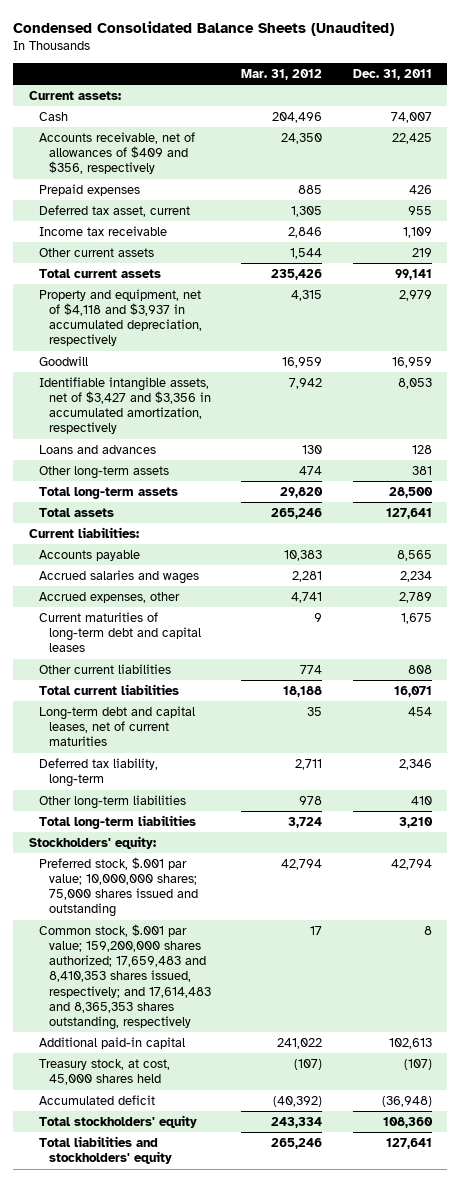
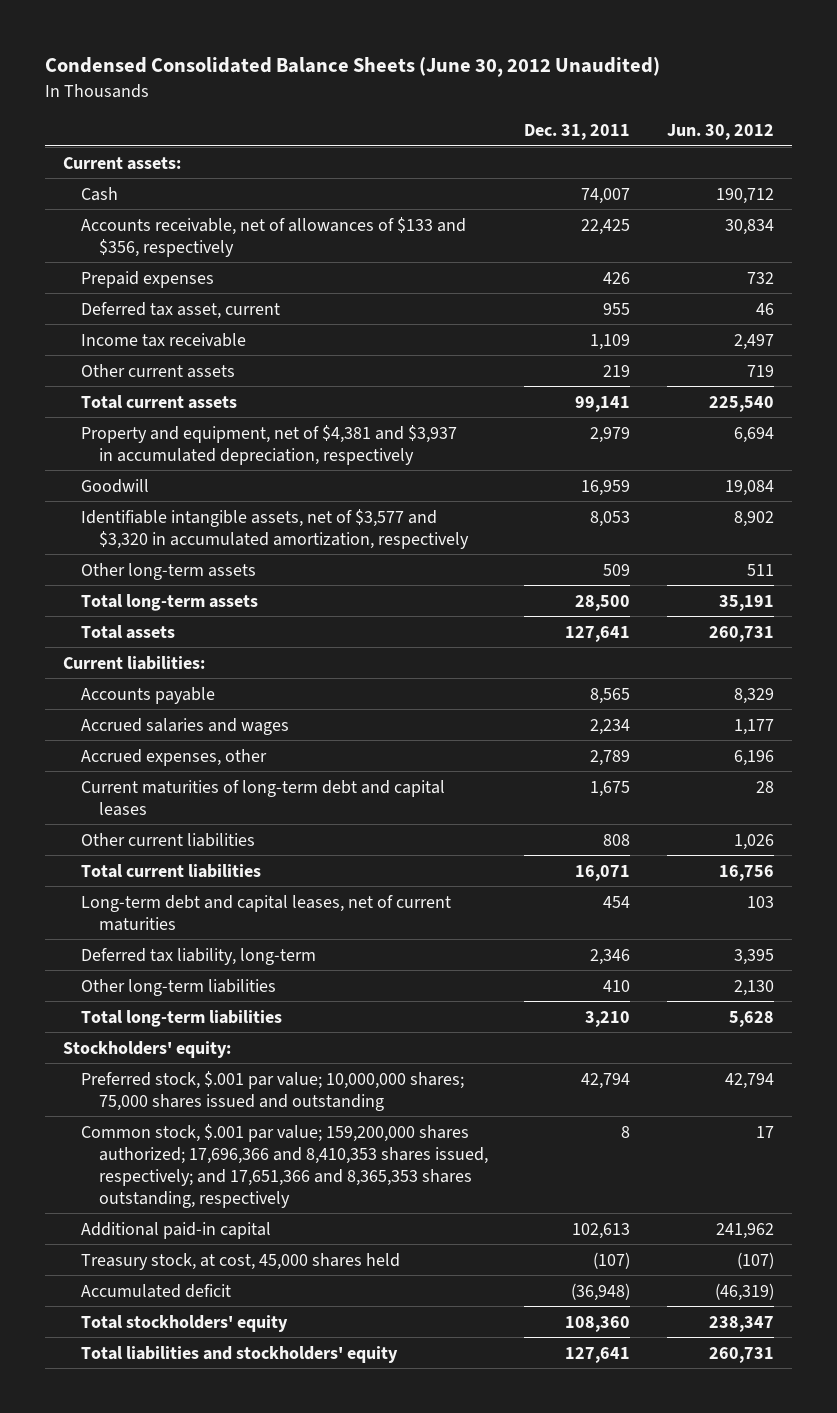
[13,21,395,37] Condensed Consolidated Balance Sheets (Unaudited) -> [44,57,660,78] Condensed Consolidated Balance Sheets (June 30, 2012 Unaudited)
[241,68,323,80] Mar. 31, 2012 -> none
none -> [667,124,775,141] Jun. 30, 2012
[38,132,195,175] Accounts receivable, net of allowances of $409 and $356, respectively -> [80,216,466,257] Accounts receivable, net of allowances of $133 and $356, respectively
[38,289,203,347] Property and equipment, net of $4,118 and $3,937 in accumulated depreciation, respectively -> [80,424,457,465] Property and equipment, net of $4,381 and $3,937 in accumulated depreciation, respectively
[38,445,156,455] Loans and advances -> none
[38,377,212,435] Identifiable intangible assets, net of $3,427 and $3,356 in accumulated amortization, respectively -> [80,508,469,549] Identifiable intangible assets, net of $3,577 and $3,320 in accumulated amortization, respectively
[411,466,432,476] 381 -> [603,563,631,576] 509
[38,924,212,1030] Common stock, $.001 par value; 159,200,000 shares authorized; 17,659,483 and 8,410,353 shares issued, respectively; and 17,614,483 and 8,365,353 shares outstanding, respectively -> [80,1123,488,1208] Common stock, $.001 par value; 159,200,000 shares authorized; 17,696,366 and 8,410,353 shares issued, respectively; and 17,651,366 and 8,365,353 shares outstanding, respectively

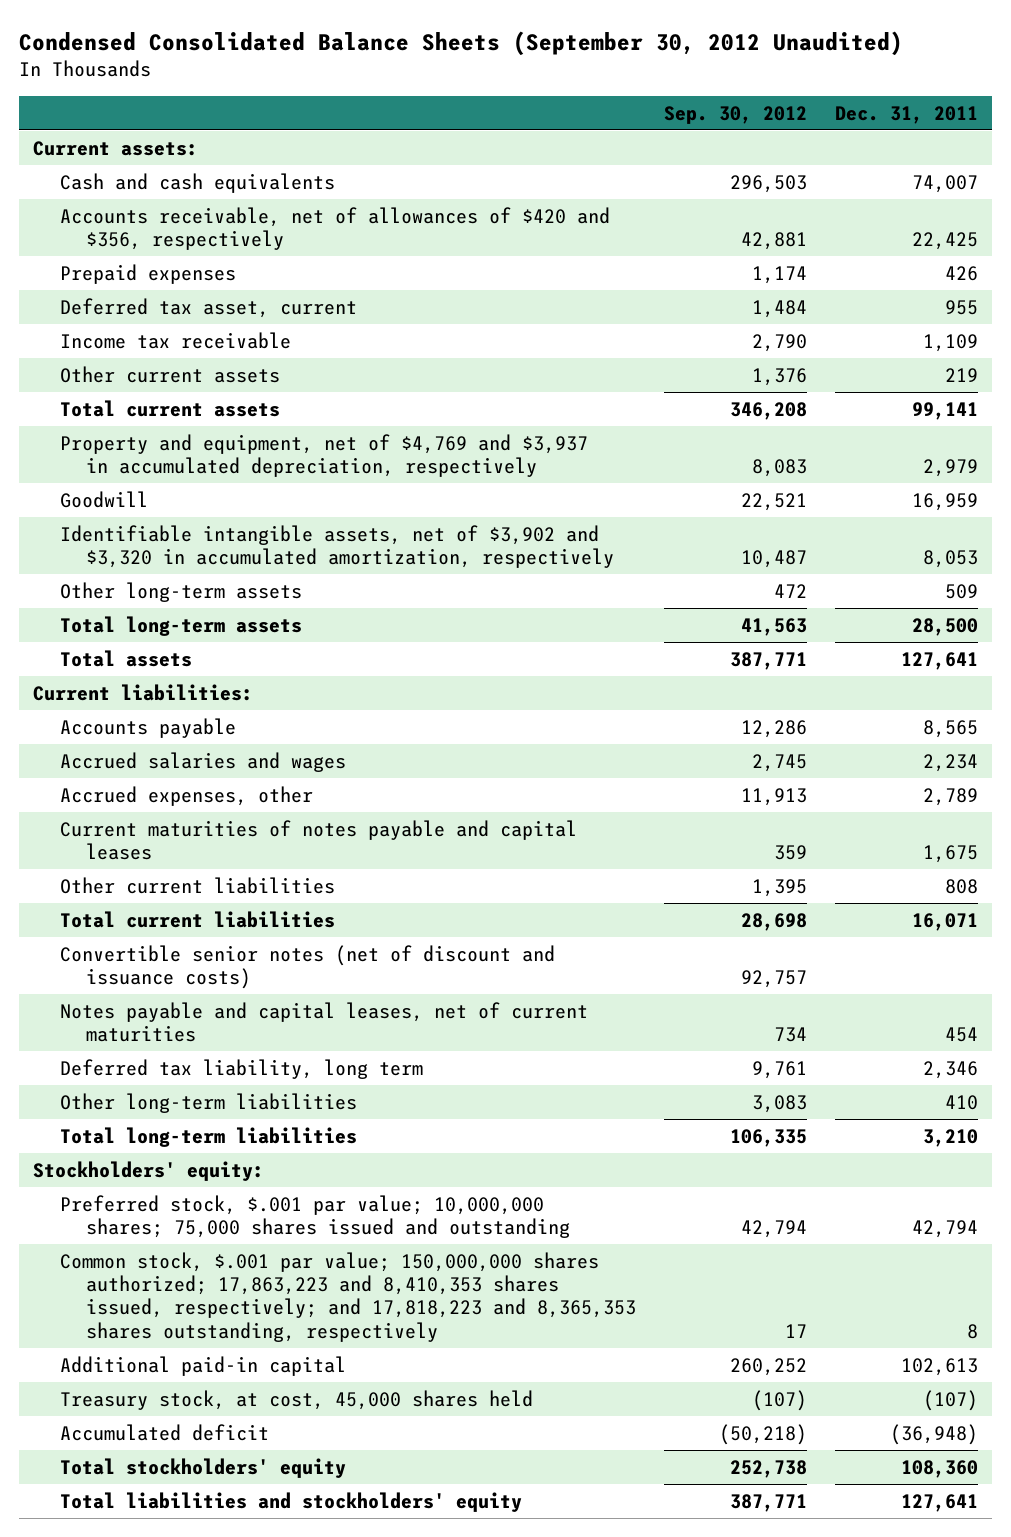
[44,57,660,78] Condensed Consolidated Balance Sheets (June 30, 2012 Unaudited) -> [19,30,904,56] Condensed Consolidated Balance Sheets (September 30, 2012 Unaudited)
[667,124,775,141] Jun. 30, 2012 -> none
none -> [663,105,807,124] Sep. 30, 2012
[80,186,118,201] Cash -> [59,172,335,193] Cash and cash equivalents
[80,216,466,257] Accounts receivable, net of allowances of $133 and $356, respectively -> [59,206,610,251] Accounts receivable, net of allowances of $420 and $356, respectively
[80,424,457,465] Property and equipment, net of $4,381 and $3,937 in accumulated depreciation, respectively -> [59,433,588,478] Property and equipment, net of $4,769 and $3,937 in accumulated depreciation, respectively
[80,508,469,549] Identifiable intangible assets, net of $3,577 and $3,320 in accumulated amortization, respectively -> [59,524,614,569] Identifiable intangible assets, net of $3,902 and $3,320 in accumulated amortization, respectively
[80,779,445,816] Current maturities of long-term debt and capital leases -> [59,819,577,861] Current maturities of notes payable and capital leases
none -> [59,944,555,990] Convertible senior notes (net of discount and issuance costs)
[80,894,451,931] Long-term debt and capital leases, net of current maturities -> [59,1001,588,1043] Notes payable and capital leases, net of current maturities
[80,947,316,965] Deferred tax liability, long-term -> [59,1058,423,1079] Deferred tax liability, long term
[80,1123,488,1208] Common stock, $.001 par value; 159,200,000 shares authorized; 17,696,366 and 8,410,353 shares issued, respectively; and 17,651,366 and 8,365,353 shares outstanding, respectively -> [59,1251,636,1342] Common stock, $.001 par value; 150,000,000 shares authorized; 17,863,223 and 8,410,353 shares issued, respectively; and 17,818,223 and 8,365,353 shares outstanding, respectively

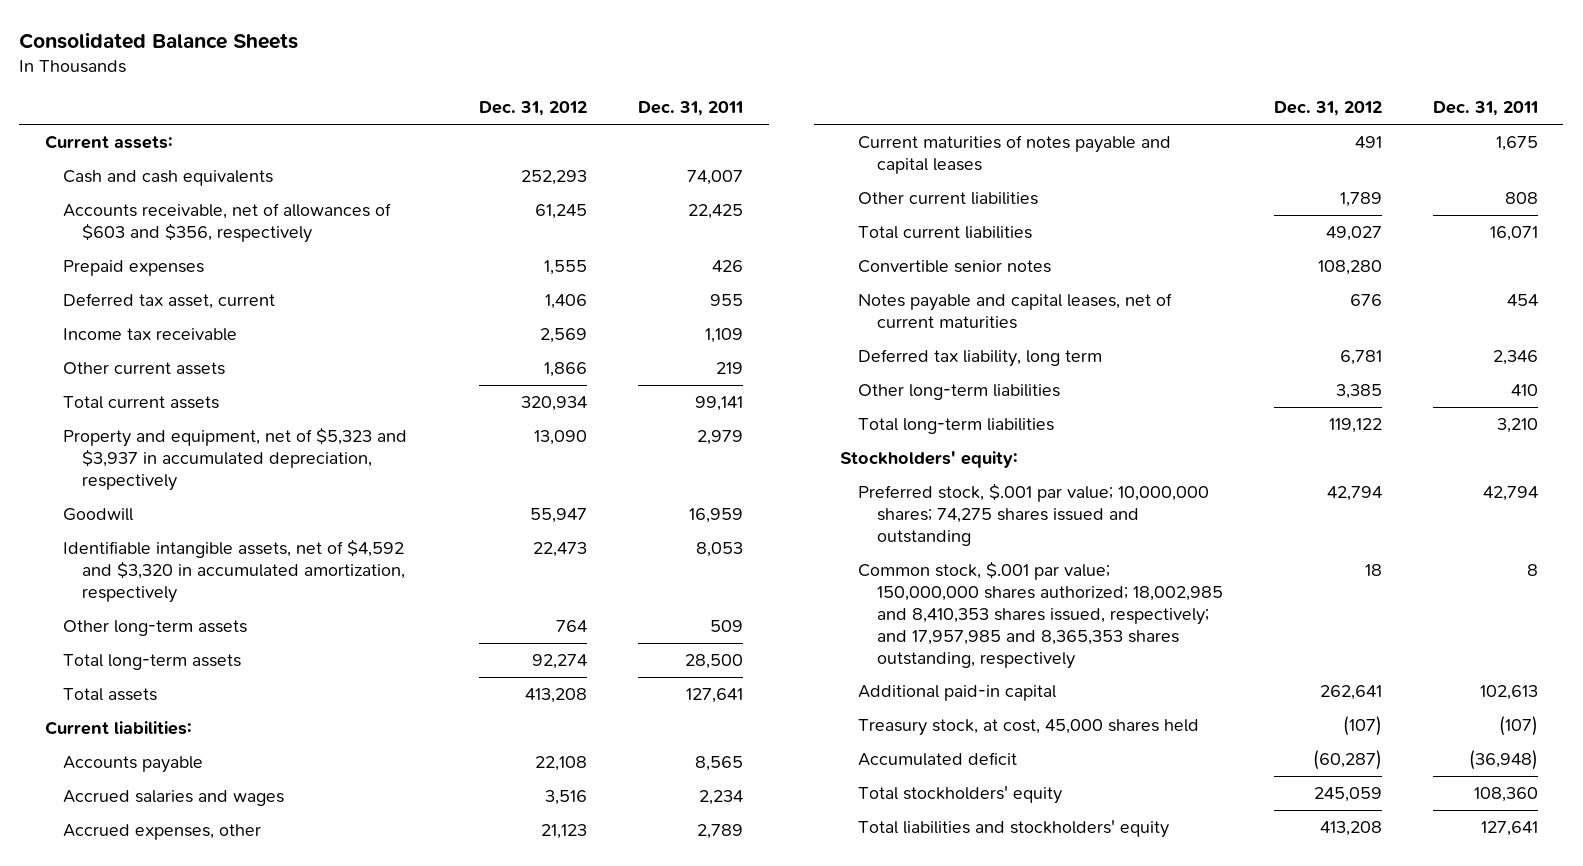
[19,30,904,56] Condensed Consolidated Balance Sheets (September 30, 2012 Unaudited) -> [19,31,299,49] Consolidated Balance Sheets
[663,105,807,124] Sep. 30, 2012 -> none
none -> [479,101,588,117] Dec. 31, 2012
[59,206,610,251] Accounts receivable, net of allowances of $420 and $356, respectively -> [63,202,392,243] Accounts receivable, net of allowances of $603 and $356, respectively
[59,433,588,478] Property and equipment, net of $4,769 and $3,937 in accumulated depreciation, respectively -> [63,426,408,491] Property and equipment, net of $5,323 and $3,937 in accumulated depreciation, respectively
[59,524,614,569] Identifiable intangible assets, net of $3,902 and $3,320 in accumulated amortization, respectively -> [63,538,405,603] Identifiable intangible assets, net of $4,592 and $3,320 in accumulated amortization, respectively
[59,944,555,990] Convertible senior notes (net of discount and issuance costs) -> [858,259,1052,273] Convertible senior notes
[59,1194,570,1239] Preferred stock, $.001 par value; 10,000,000 shares; 75,000 shares issued and outstanding -> [858,482,1210,546] Preferred stock, $.001 par value; 10,000,000 shares; 74,275 shares issued and outstanding
[59,1251,636,1342] Common stock, $.001 par value; 150,000,000 shares authorized; 17,863,223 and 8,410,353 shares issued, respectively; and 17,818,223 and 8,365,353 shares outstanding, respectively -> [858,560,1223,669] Common stock, $.001 par value; 150,000,000 shares authorized; 18,002,985 and 8,410,353 shares issued, respectively; and 17,957,985 and 8,365,353 shares outstanding, respectively

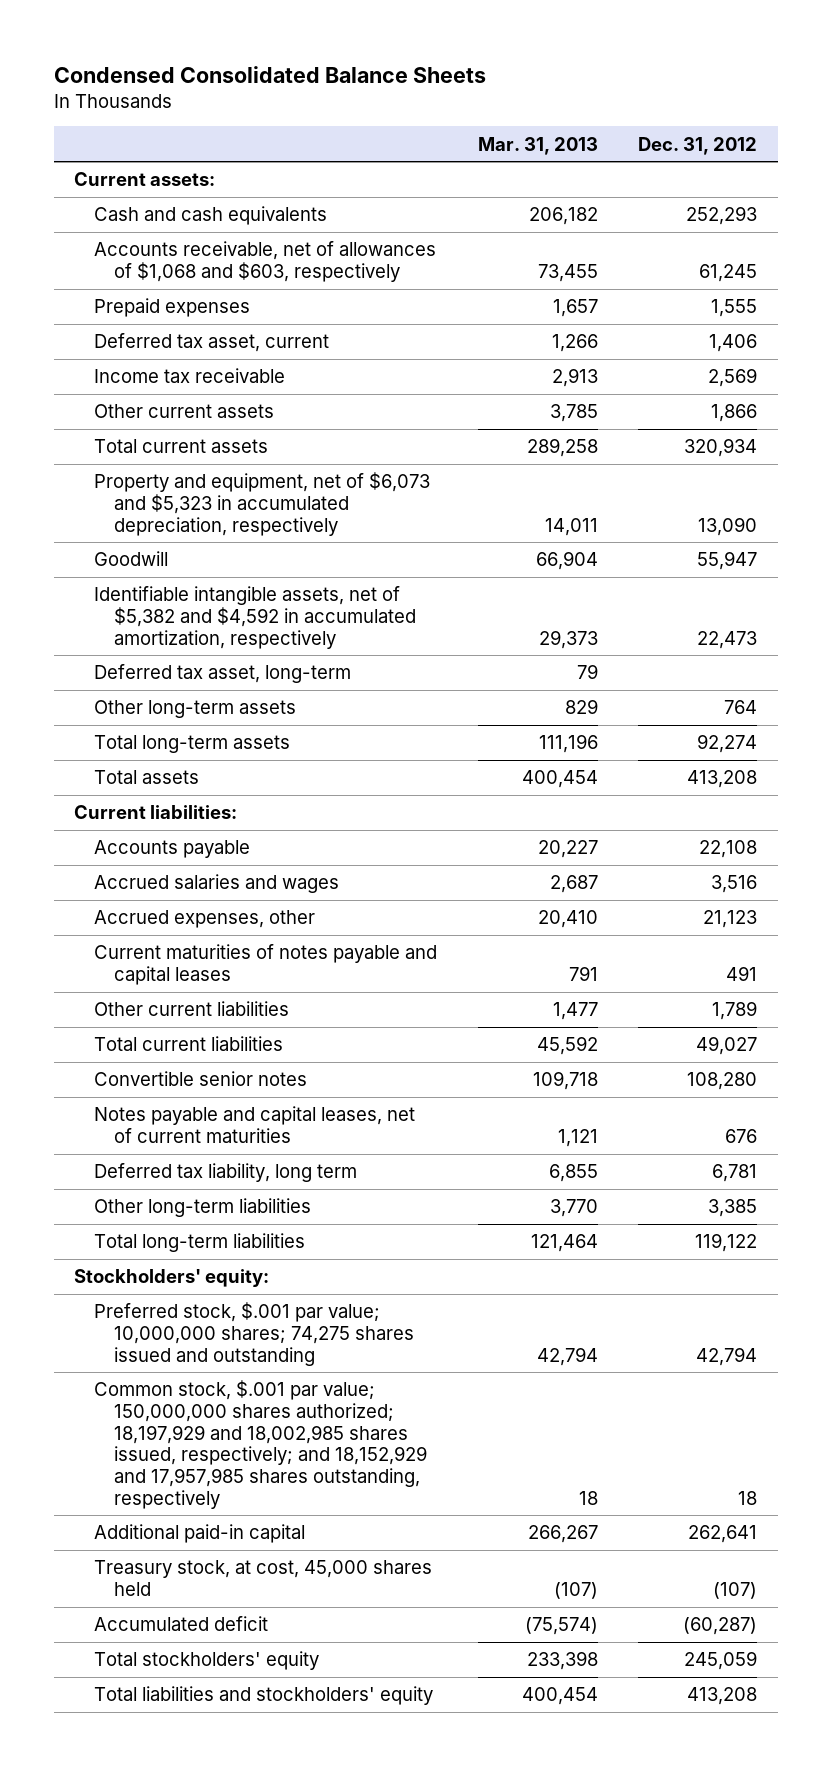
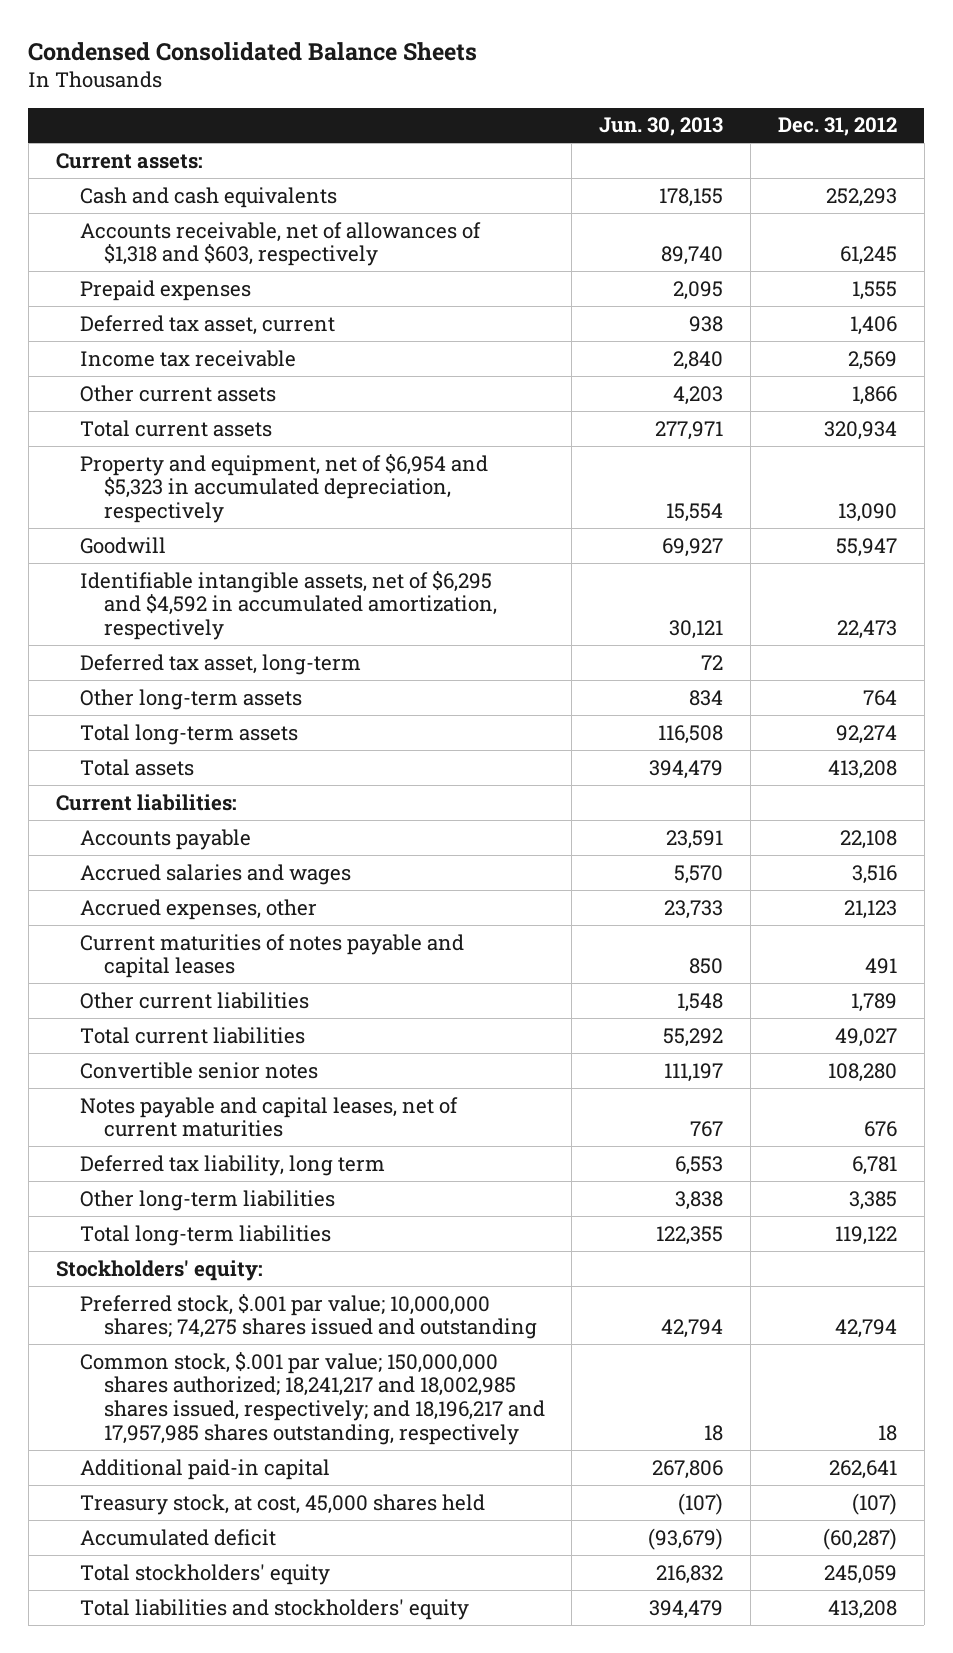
[477,136,598,155] Mar. 31, 2013 -> none
none -> [599,117,724,137] Jun. 30, 2013
[94,241,437,282] Accounts receivable, net of allowances of $1,068 and $603, respectively -> [79,221,481,267] Accounts receivable, net of allowances of $1,318 and $603, respectively
[94,472,431,536] Property and equipment, net of $6,073 and $5,323 in accumulated depreciation, respectively -> [79,453,488,524] Property and equipment, net of $6,954 and $5,323 in accumulated depreciation, respectively
[94,586,416,649] Identifiable intangible assets, net of $5,382 and $4,592 in accumulated amortization, respectively -> [79,570,497,641] Identifiable intangible assets, net of $6,295 and $4,592 in accumulated amortization, respectively
[94,1380,427,1509] Common stock, $.001 par value; 150,000,000 shares authorized; 18,197,929 and 18,002,985 shares issued, respectively; and 18,152,929 and 17,957,985 shares outstanding, respectively -> [79,1351,545,1445] Common stock, $.001 par value; 150,000,000 shares authorized; 18,241,217 and 18,002,985 shares issued, respectively; and 18,196,217 and 17,957,985 shares outstanding, respectively

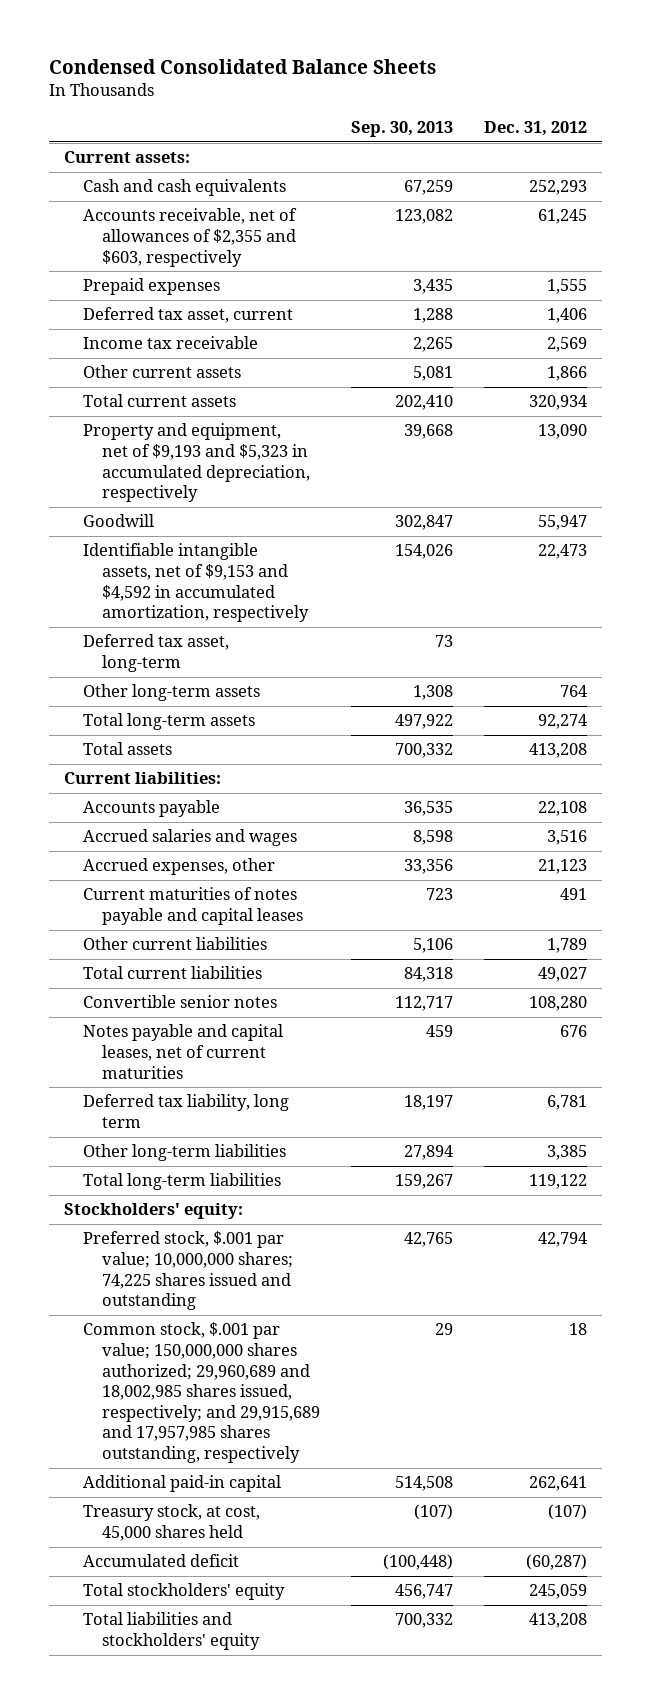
[599,117,724,137] Jun. 30, 2013 -> none
none -> [350,120,453,137] Sep. 30, 2013
[79,221,481,267] Accounts receivable, net of allowances of $1,318 and $603, respectively -> [83,208,298,267] Accounts receivable, net of allowances of $2,355 and $603, respectively
[79,453,488,524] Property and equipment, net of $6,954 and $5,323 in accumulated depreciation, respectively -> [83,423,311,503] Property and equipment, net of $9,193 and $5,323 in accumulated depreciation, respectively
[79,570,497,641] Identifiable intangible assets, net of $6,295 and $4,592 in accumulated amortization, respectively -> [83,543,310,623] Identifiable intangible assets, net of $9,153 and $4,592 in accumulated amortization, respectively
[79,1293,537,1340] Preferred stock, $.001 par value; 10,000,000 shares; 74,275 shares issued and outstanding -> [83,1231,294,1311] Preferred stock, $.001 par value; 10,000,000 shares; 74,225 shares issued and outstanding
[79,1351,545,1445] Common stock, $.001 par value; 150,000,000 shares authorized; 18,241,217 and 18,002,985 shares issued, respectively; and 18,196,217 and 17,957,985 shares outstanding, respectively -> [83,1322,321,1464] Common stock, $.001 par value; 150,000,000 shares authorized; 29,960,689 and 18,002,985 shares issued, respectively; and 29,915,689 and 17,957,985 shares outstanding, respectively

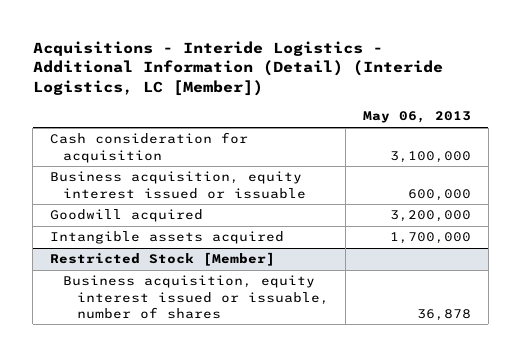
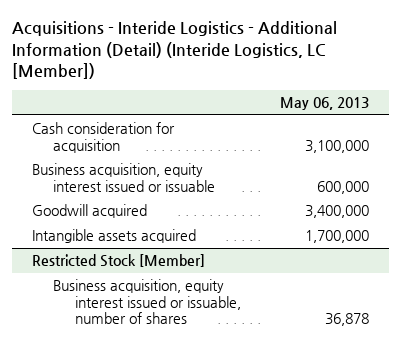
[390,210,472,223] 3,200,000 -> [305,205,370,219] 3,400,000

